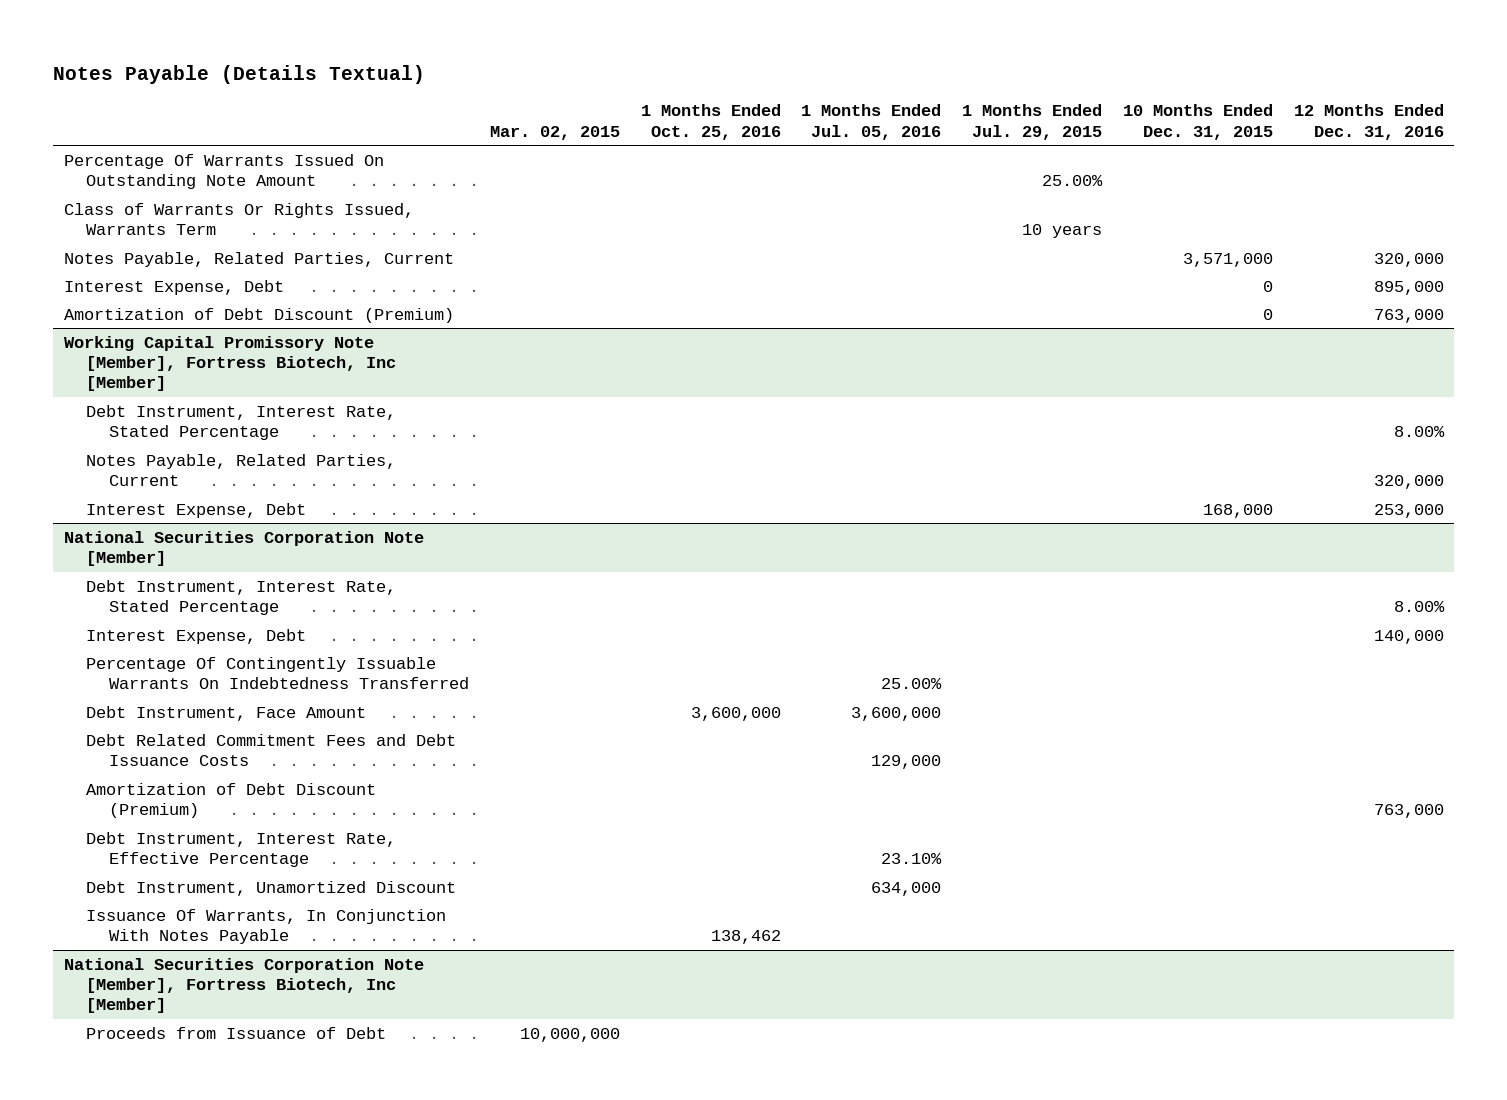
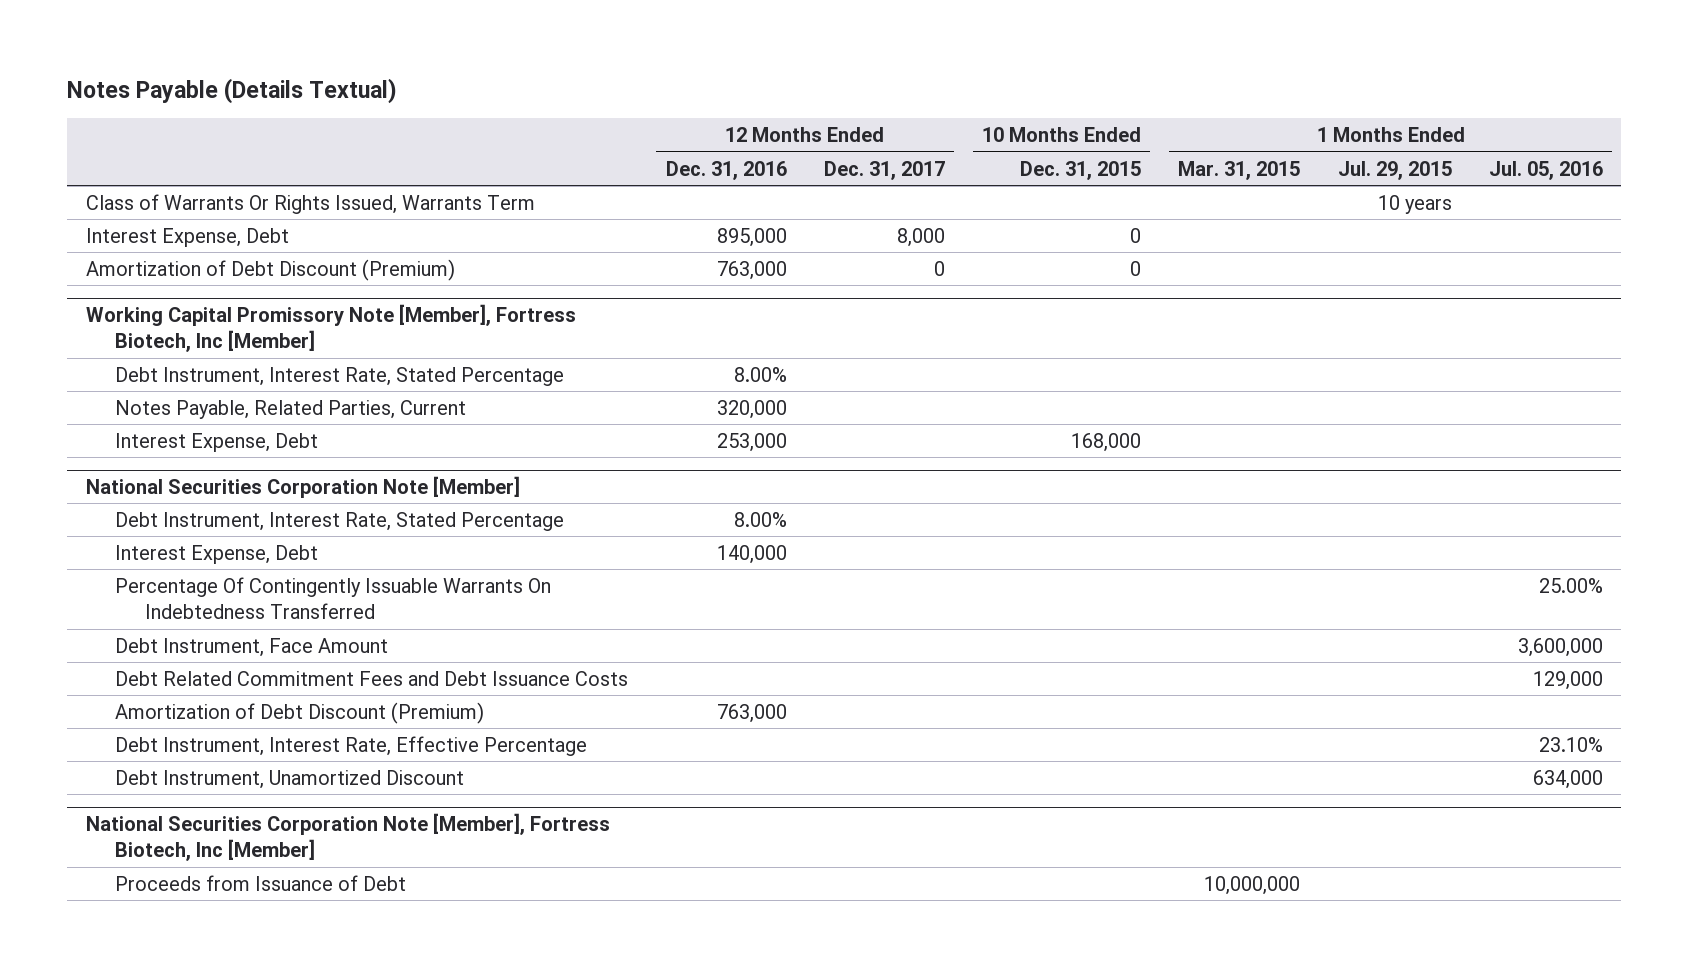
[489,125,620,140] Mar. 02, 2015 -> none
[640,104,781,140] 1 Months Ended Oct. 25, 2016 -> none
none -> [823,160,945,180] Dec. 31, 2017
none -> [1178,160,1301,180] Mar. 31, 2015
[63,153,384,190] Percentage Of Warrants Issued On Outstanding Note Amount -> none
[63,251,454,267] Notes Payable, Related Parties, Current -> none
[86,908,447,945] Issuance Of Warrants, In Conjunction With Notes Payable -> none

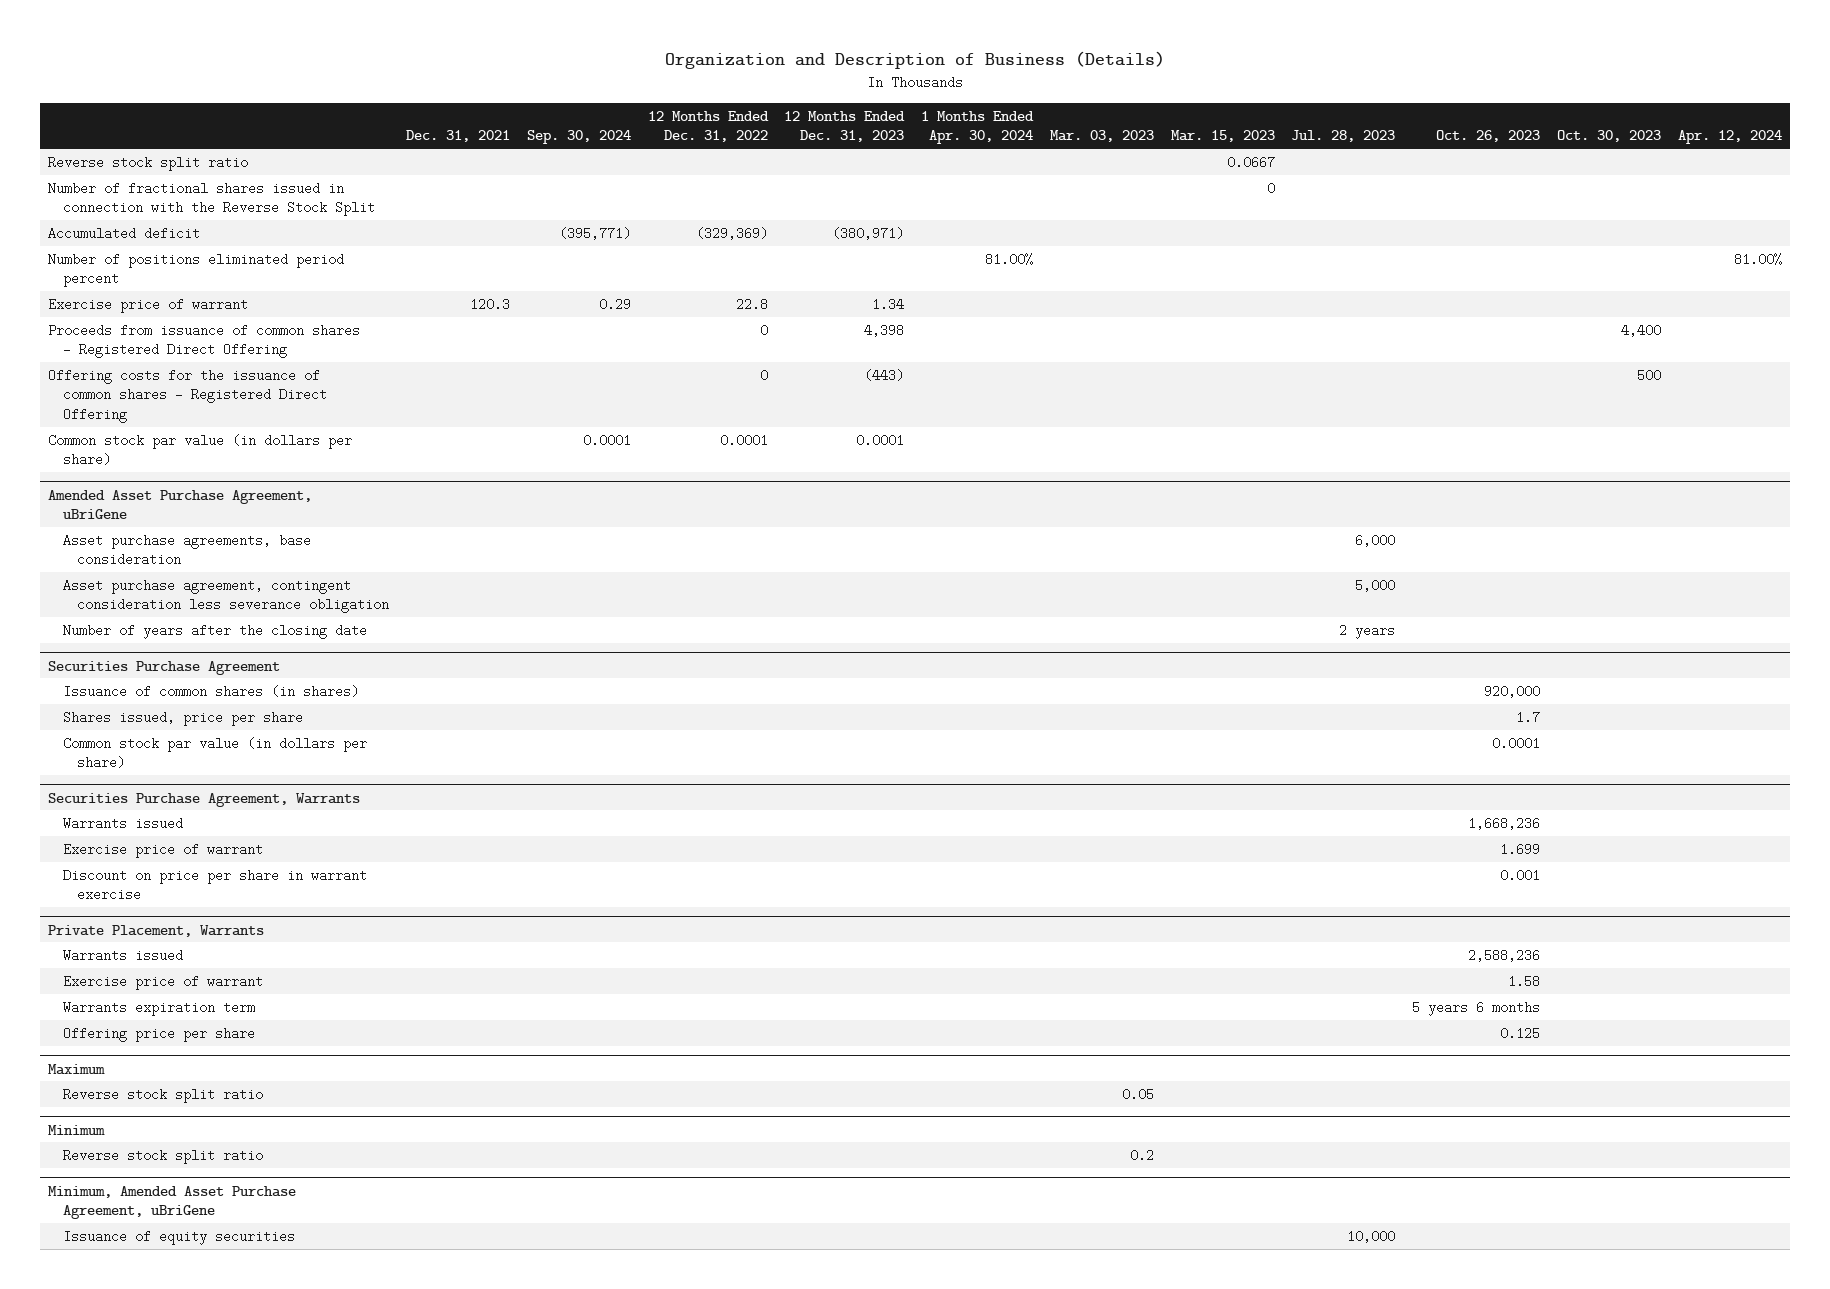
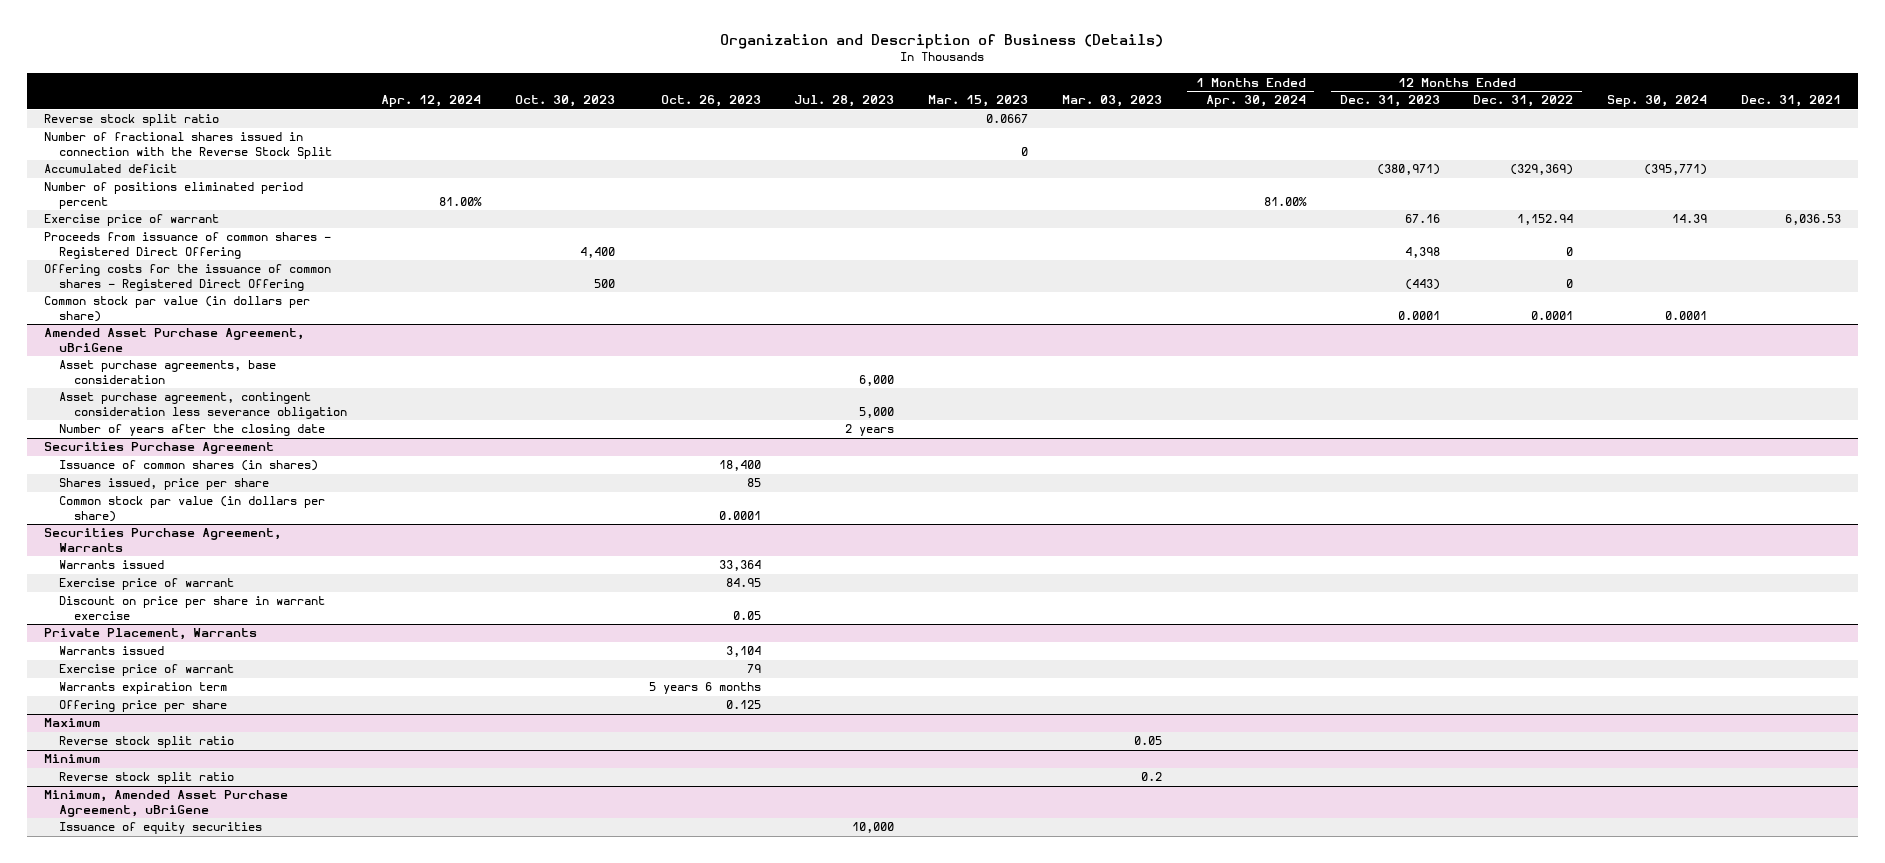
[470,297,511,311] 120.3 -> [1785,214,1842,226] 6,036.53
[598,297,631,311] 0.29 -> [1672,214,1708,224] 14.39
[735,297,768,311] 22.8 -> [1517,214,1574,226] 1,152.94
[872,297,905,311] 1.34 -> [1404,214,1440,224] 67.16
[1484,684,1541,698] 920,000 -> [718,460,761,472] 18,400
[1516,710,1541,724] 1.7 -> [746,478,761,488] 85
[1468,816,1541,830] 1,668,236 -> [718,560,761,572] 33,364
[1500,842,1541,856] 1.699 -> [725,578,761,588] 84.95
[1500,868,1541,882] 0.001 -> [732,610,761,620] 0.05
[1468,948,1541,962] 2,588,236 -> [725,646,761,658] 3,104
[1508,974,1541,988] 1.58 -> [746,664,761,674] 79

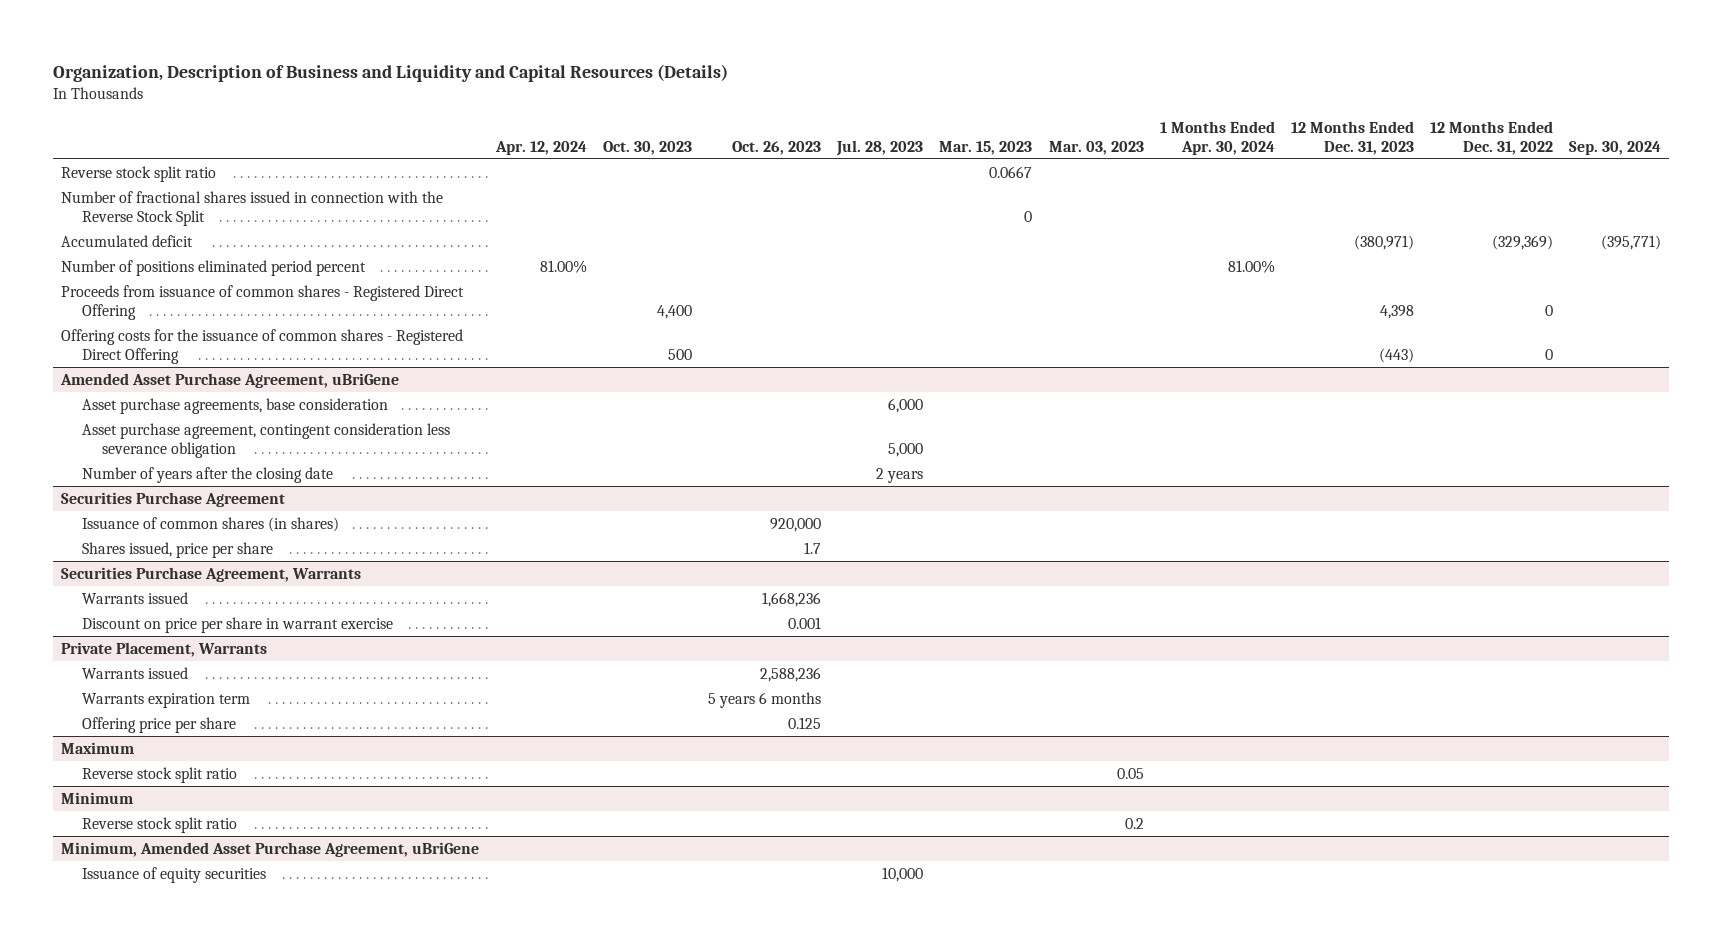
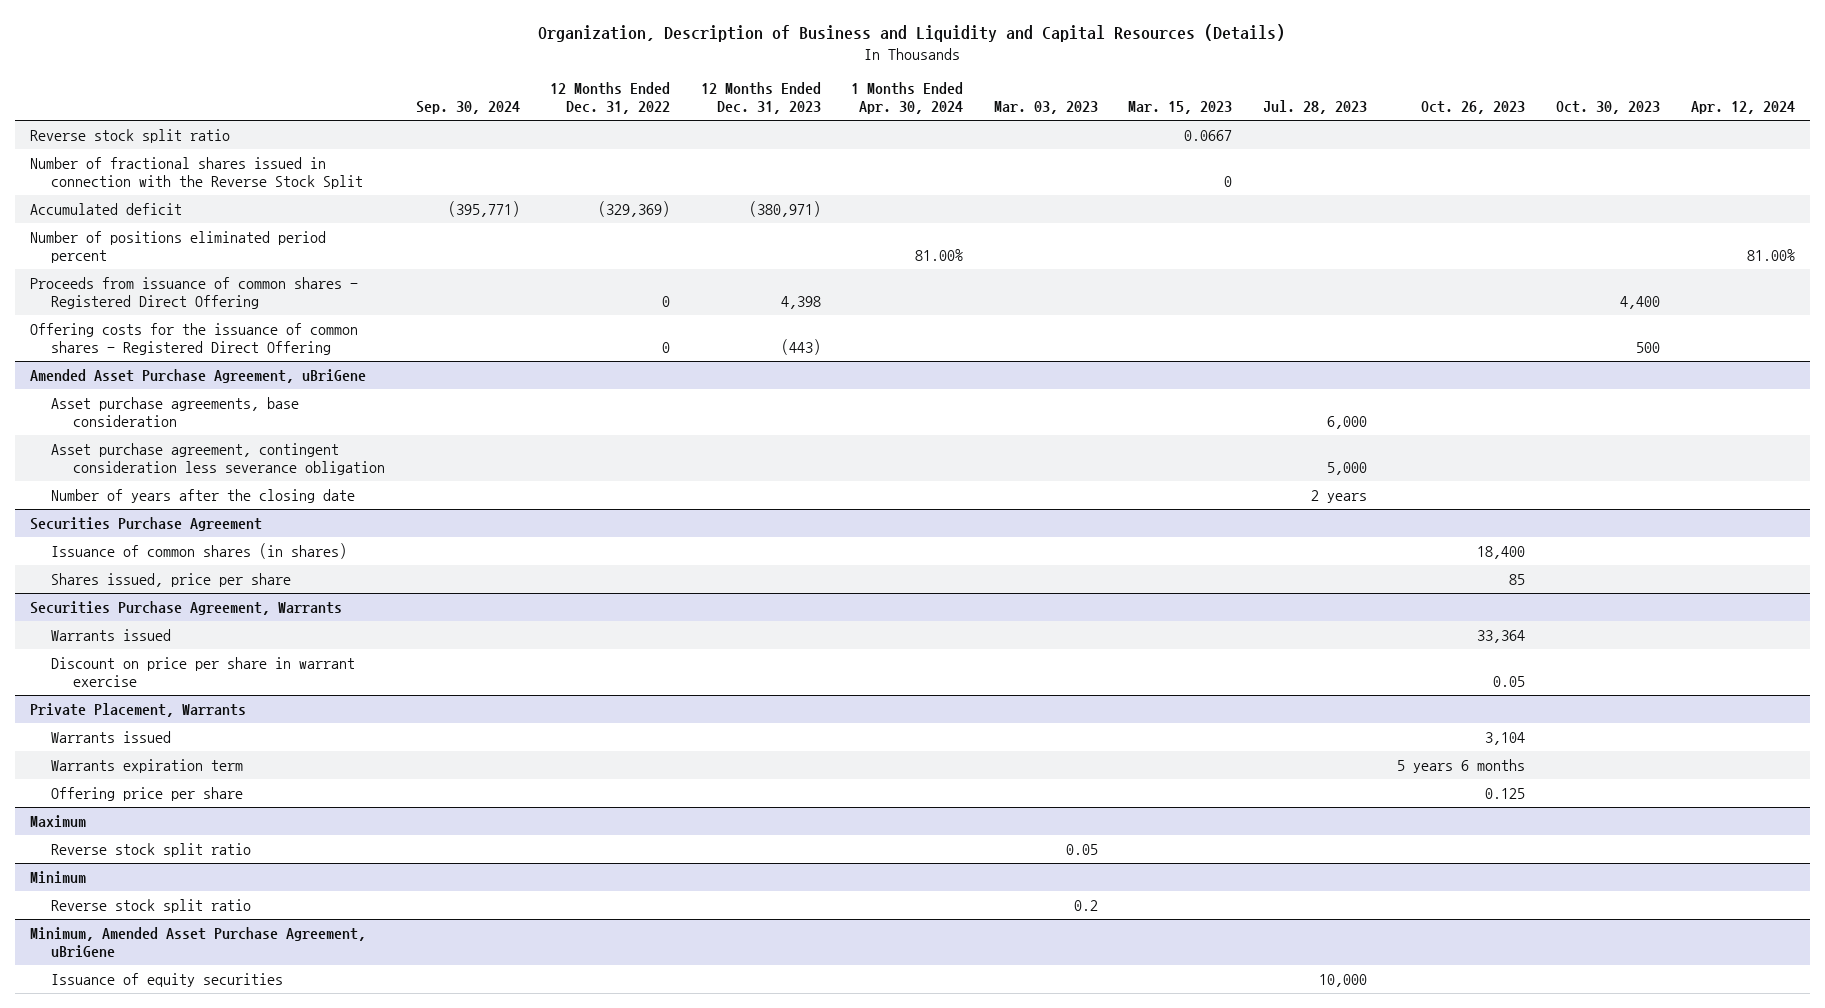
[770,517,822,532] 920,000 -> [1477,545,1526,559] 18,400
[804,541,822,554] 1.7 -> [1509,573,1526,585] 85
[762,591,822,607] 1,668,236 -> [1477,629,1526,643] 33,364
[788,616,822,629] 0.001 -> [1493,675,1526,687] 0.05
[760,666,822,682] 2,588,236 -> [1485,731,1526,745] 3,104

